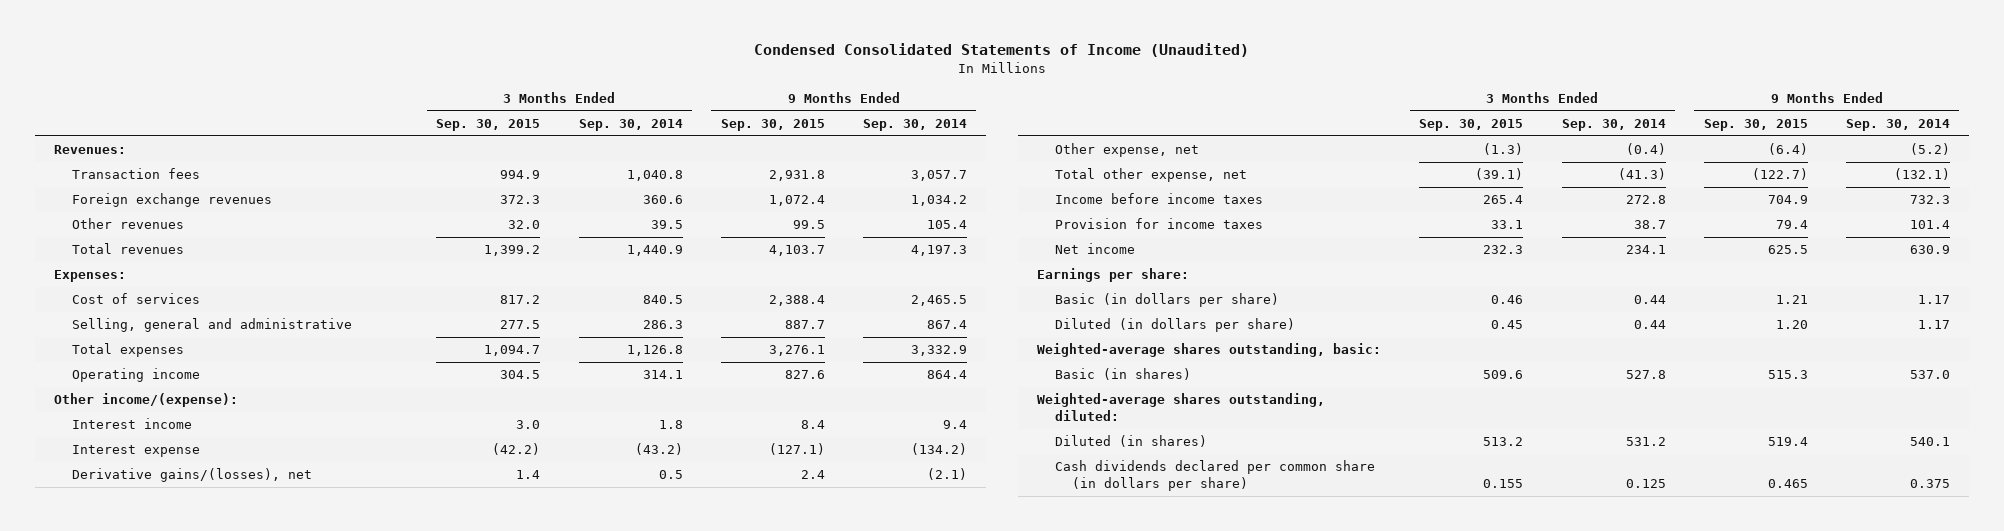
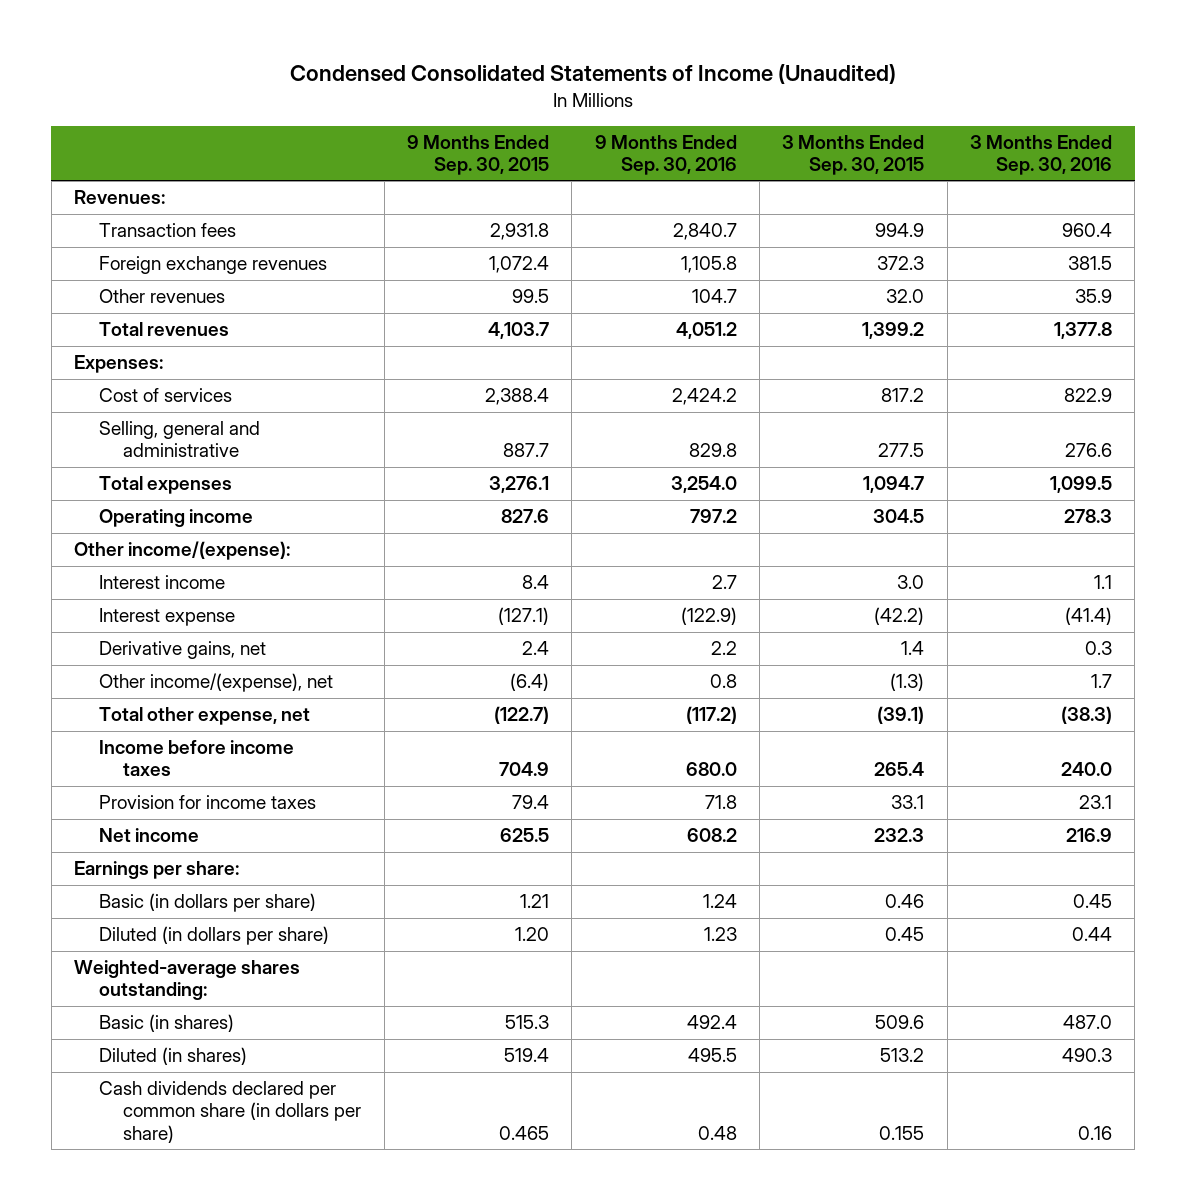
[578,119,683,132] Sep. 30, 2014 -> none
[862,119,967,132] Sep. 30, 2014 -> none
none -> [594,134,737,175] 9 Months Ended Sep. 30, 2016
none -> [969,134,1112,175] 3 Months Ended Sep. 30, 2016
[71,468,312,483] Derivative gains/(losses), net -> [98,641,266,660] Derivative gains, net
[1054,143,1199,158] Other expense, net -> [98,673,333,693] Other income/(expense), net
[1037,343,1382,358] Weighted-average shares outstanding, basic: -> [74,960,301,1001] Weighted-average shares outstanding:
[1037,393,1326,421] Weighted-average shares outstanding, diluted: -> none

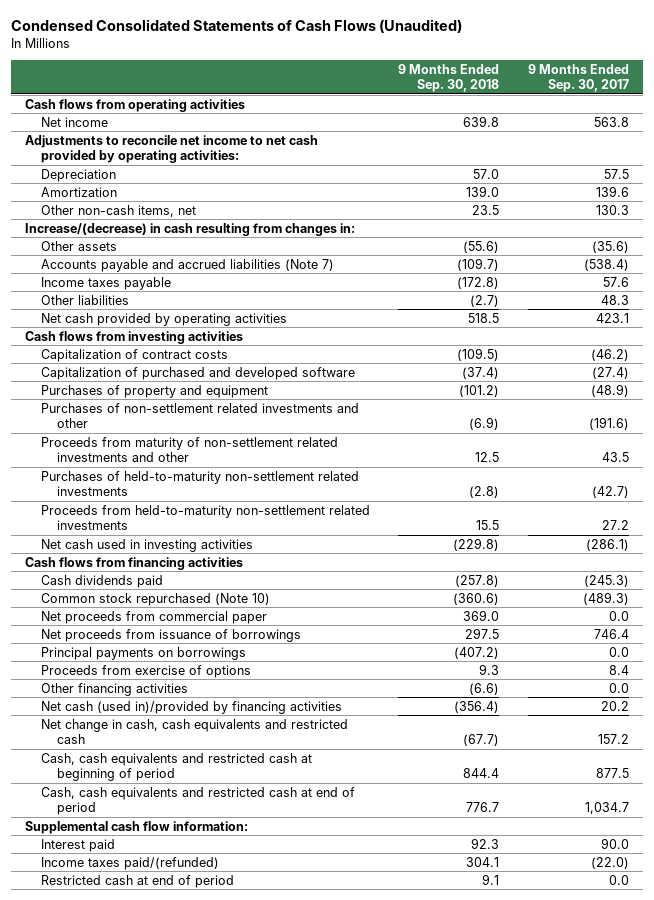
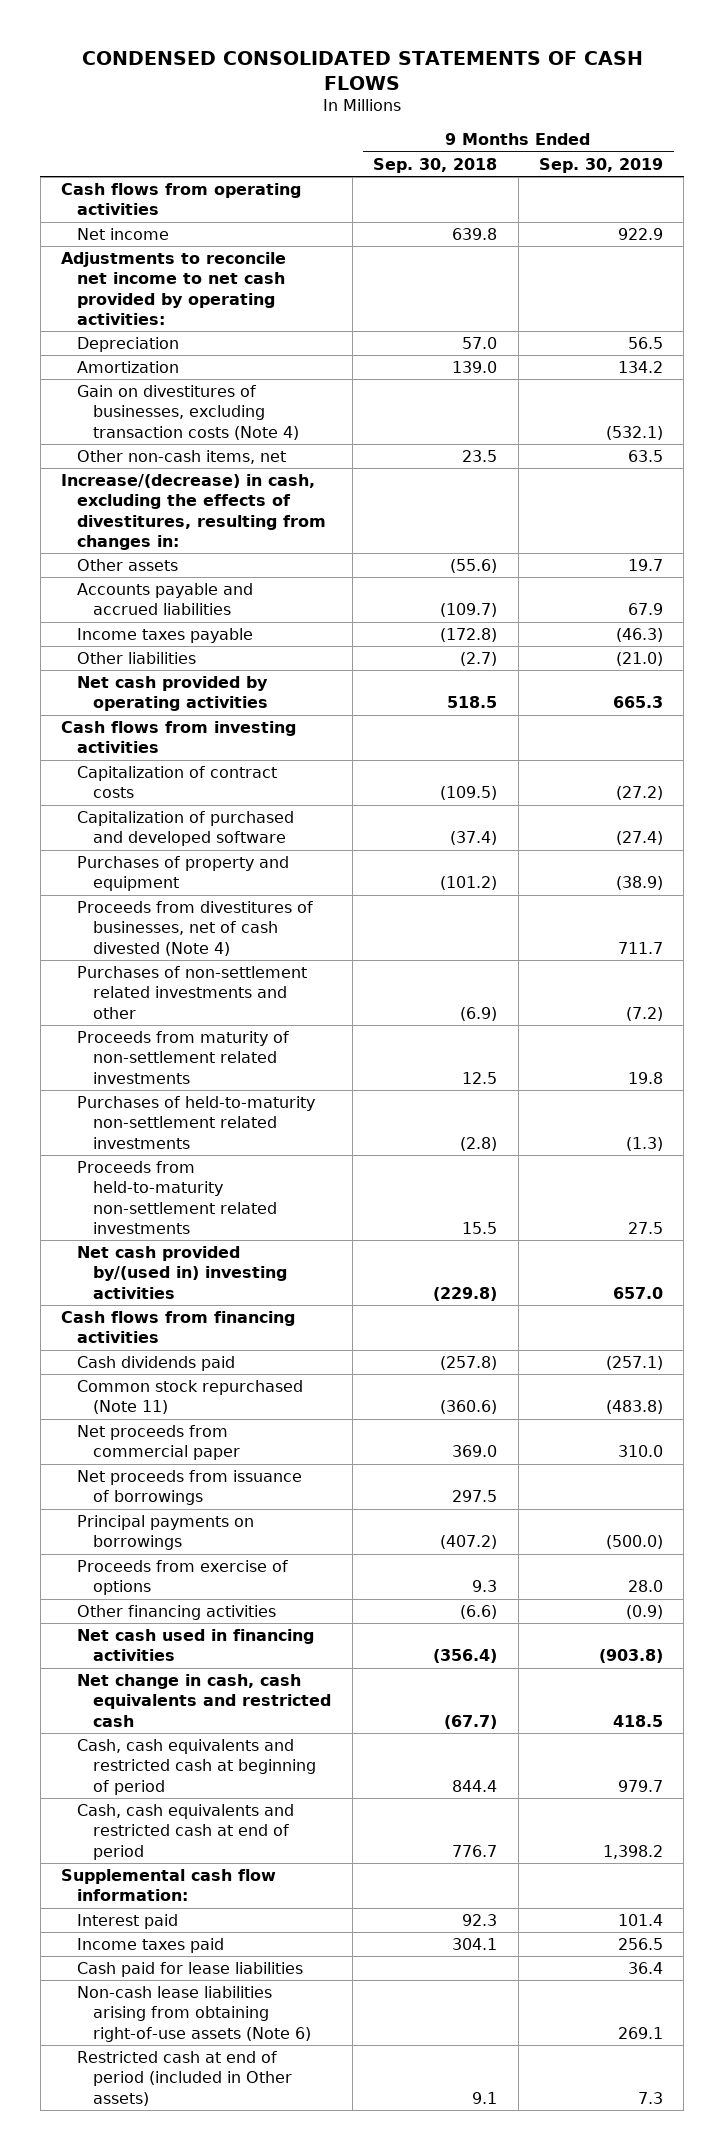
[11,18,463,33] Condensed Consolidated Statements of Cash Flows (Unaudited) -> [82,50,644,90] CONDENSED CONSOLIDATED STATEMENTS OF CASH FLOWS
[527,64,629,93] 9 Months Ended Sep. 30, 2017 -> none
none -> [539,157,664,173] Sep. 30, 2019
none -> [77,385,300,440] Gain on divestitures of businesses, excluding transaction costs (Note 4)
[25,222,356,236] Increase/(decrease) in cash resulting from changes in: -> [60,474,327,550] Increase/(decrease) in cash, excluding the effects of divestitures, resulting from changes in:
[41,258,335,272] Accounts payable and accrued liabilities (Note 7) -> [77,583,254,616] Accounts payable and accrued liabilities
none -> [77,901,314,956] Proceeds from divestitures of businesses, net of cash divested (Note 4)
[41,436,339,462] Proceeds from maturity of non-settlement related investments and other -> [77,1031,290,1084] Proceeds from maturity of non-settlement related investments
[41,538,254,552] Net cash used in investing activities -> [77,1246,288,1299] Net cash provided by/(used in) investing activities
[41,592,271,606] Common stock repurchased (Note 10) -> [77,1380,304,1415] Common stock repurchased (Note 11)
[41,700,343,714] Net cash (used in)/provided by financing activities -> [77,1629,315,1662] Net cash used in financing activities
[41,856,220,870] Income taxes paid/(refunded) -> [77,1938,225,1954] Income taxes paid
none -> [77,1962,304,1978] Cash paid for lease liabilities
none -> [77,1986,312,2042] Non-cash lease liabilities arising from obtaining right-of-use assets (Note 6)
[41,874,235,888] Restricted cash at end of period -> [77,2051,293,2106] Restricted cash at end of period (included in Other assets)

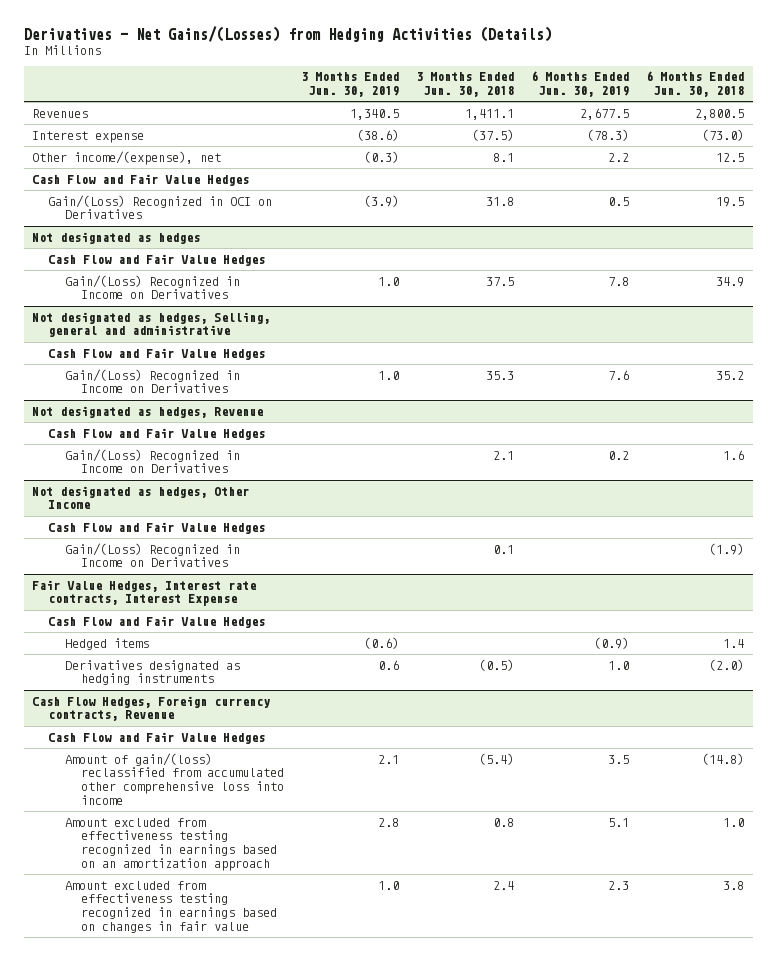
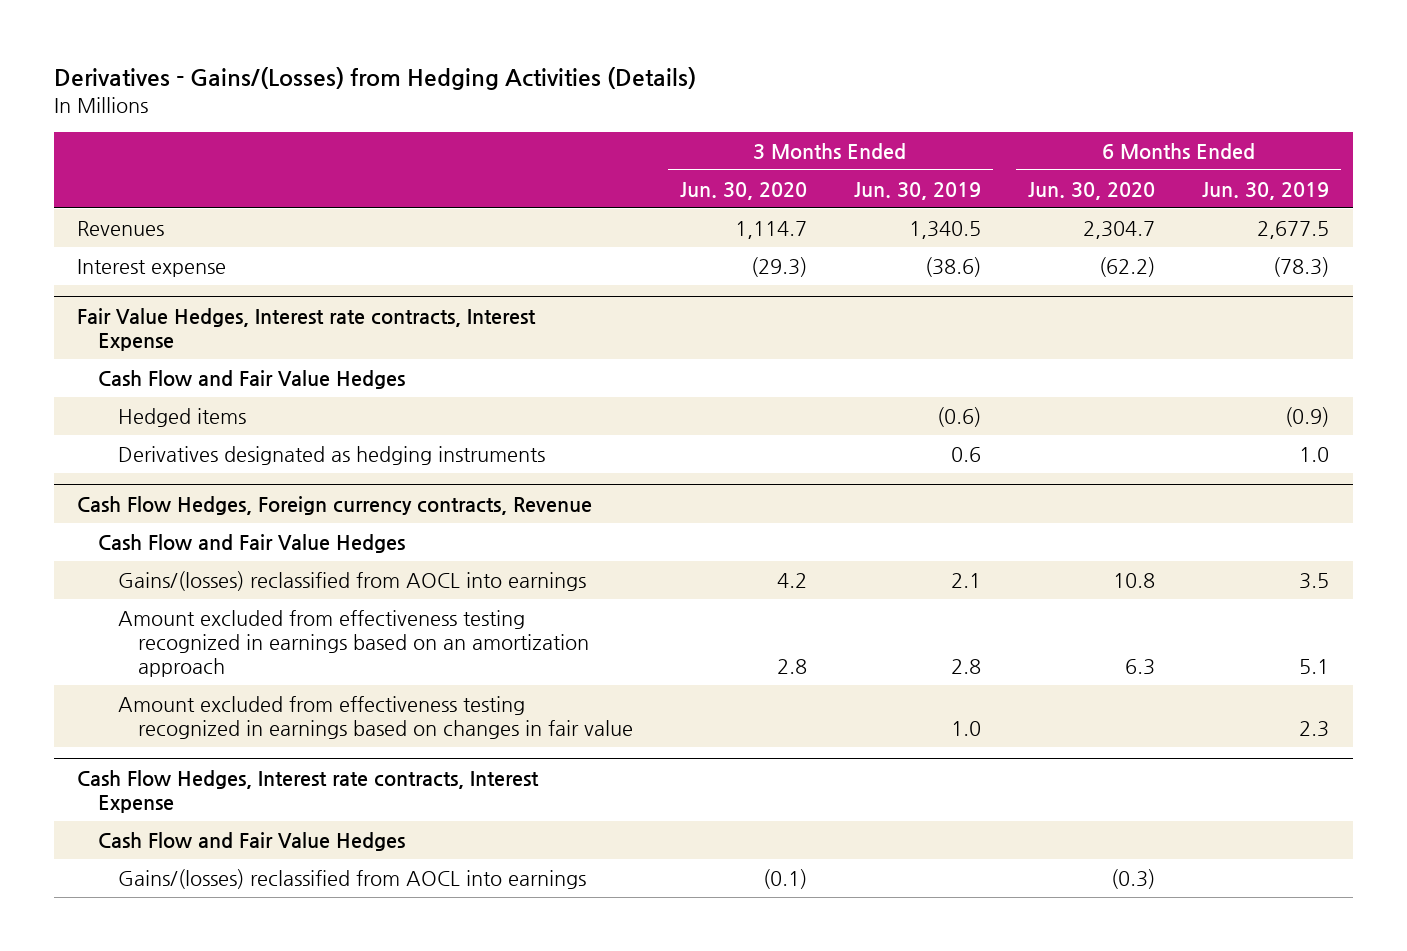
[23,26,552,43] Derivatives - Net Gains/(Losses) from Hedging Activities (Details) -> [53,66,696,90] Derivatives - Gains/(Losses) from Hedging Activities (Details)
[415,72,514,97] 3 Months Ended Jun. 30, 2018 -> none
[646,71,745,97] 6 Months Ended Jun. 30, 2018 -> none
none -> [679,181,807,200] Jun. 30, 2020
none -> [1028,181,1156,200] Jun. 30, 2020
[32,150,222,165] Other income/(expense), net -> none
[32,173,250,186] Cash Flow and Fair Value Hedges -> none
[48,194,273,220] Gain/(Loss) Recognized in OCI on Derivatives -> none
[32,231,201,244] Not designated as hedges -> none
[48,253,266,266] Cash Flow and Fair Value Hedges -> none
[64,274,240,300] Gain/(Loss) Recognized in Income on Derivatives -> none
[32,311,271,338] Not designated as hedges, Selling, general and administrative -> none
[48,347,266,360] Cash Flow and Fair Value Hedges -> none
[64,368,240,394] Gain/(Loss) Recognized in Income on Derivatives -> none
[32,405,264,418] Not designated as hedges, Revenue -> none
[48,427,266,440] Cash Flow and Fair Value Hedges -> none
[64,448,240,474] Gain/(Loss) Recognized in Income on Derivatives -> none
[32,485,250,510] Not designated as hedges, Other Income -> none
[48,521,266,534] Cash Flow and Fair Value Hedges -> none
[64,542,240,568] Gain/(Loss) Recognized in Income on Derivatives -> none
[64,752,284,805] Amount of gain/(loss) reclassified from accumulated other comprehensive loss into income -> [117,570,586,591] Gains/(losses) reclassified from AOCL into earnings
none -> [77,769,540,813] Cash Flow Hedges, Interest rate contracts, Interest Expense
none -> [97,831,405,851] Cash Flow and Fair Value Hedges
none -> [117,868,586,889] Gains/(losses) reclassified from AOCL into earnings

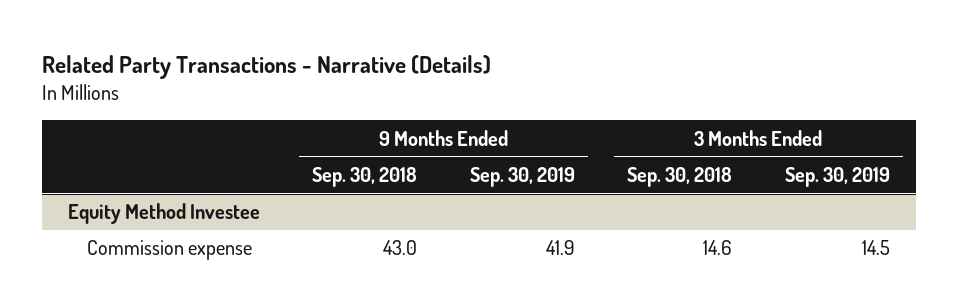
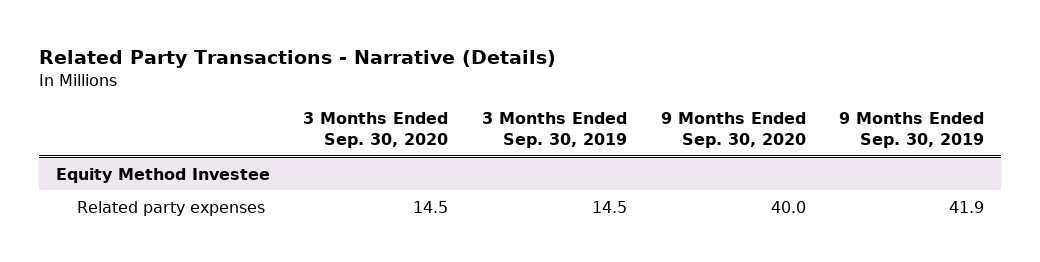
[312,167,418,188] Sep. 30, 2018 -> none
[627,167,733,188] Sep. 30, 2018 -> none
none -> [303,112,449,148] 3 Months Ended Sep. 30, 2020
none -> [660,112,806,148] 9 Months Ended Sep. 30, 2020
[87,240,253,261] Commission expense -> [77,200,266,216] Related party expenses

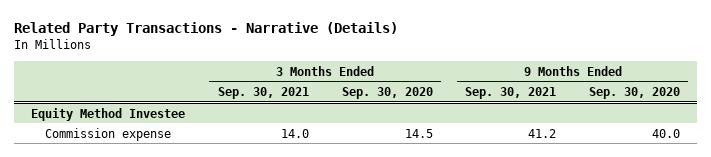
[482,112,628,148] 3 Months Ended Sep. 30, 2019 -> none
[839,112,985,148] 9 Months Ended Sep. 30, 2019 -> none
none -> [217,87,309,100] Sep. 30, 2021
none -> [465,87,557,100] Sep. 30, 2021
[77,200,266,216] Related party expenses -> [45,127,172,141] Commission expense

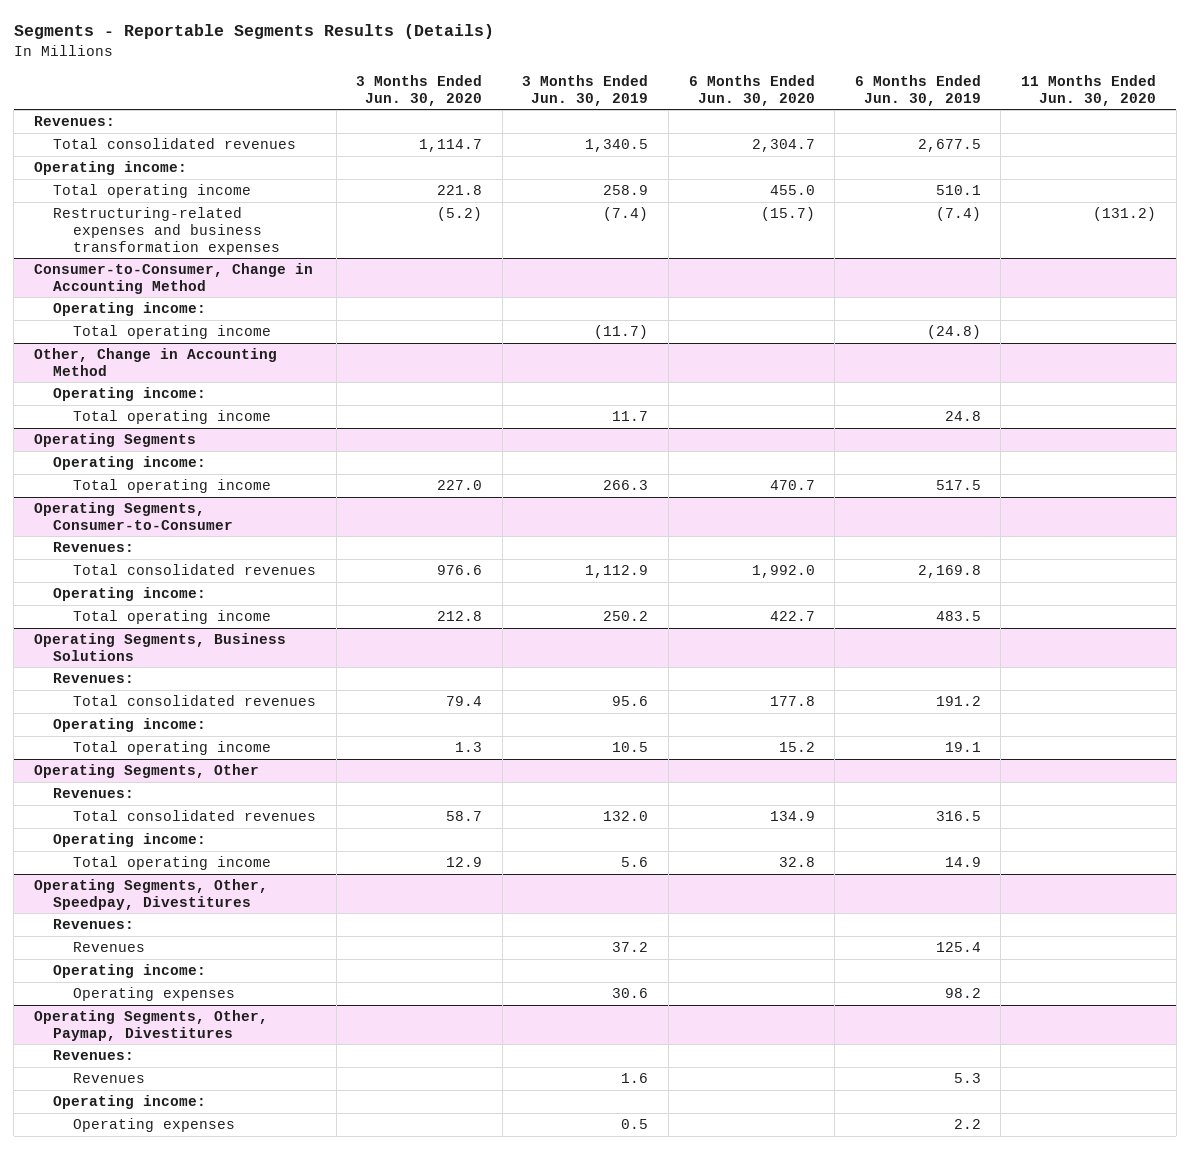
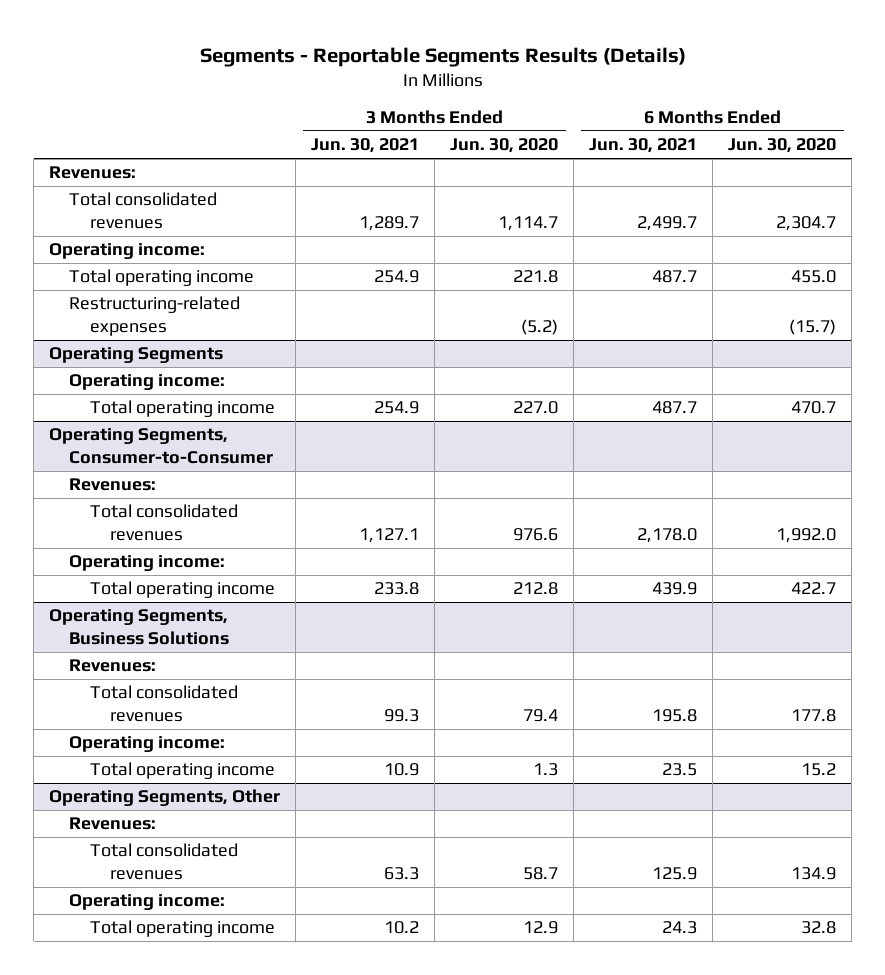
[522,75,649,106] 3 Months Ended Jun. 30, 2019 -> none
[854,75,981,106] 6 Months Ended Jun. 30, 2019 -> none
[1021,75,1157,106] 11 Months Ended Jun. 30, 2020 -> none
none -> [311,138,420,154] Jun. 30, 2021
none -> [589,138,698,154] Jun. 30, 2021
[33,263,313,294] Consumer-to-Consumer, Change in Accounting Method -> none
[53,302,207,317] Operating income: -> none
[72,325,271,340] Total operating income -> none
[33,348,277,376] Other, Change in Accounting Method -> none
[53,387,207,402] Operating income: -> none
[72,410,271,425] Total operating income -> none
[53,207,280,255] Restructuring-related expenses and business transformation expenses -> [69,296,241,337] Restructuring-related expenses
[33,879,268,910] Operating Segments, Other, Speedpay, Divestitures -> none
[53,919,135,930] Revenues: -> none
[72,942,145,953] Revenues -> none
[53,964,207,979] Operating income: -> none
[72,987,235,1002] Operating expenses -> none
[33,1010,268,1041] Operating Segments, Other, Paymap, Divestitures -> none
[53,1050,135,1061] Revenues: -> none
[72,1073,145,1084] Revenues -> none
[53,1095,207,1110] Operating income: -> none
[72,1118,235,1133] Operating expenses -> none

